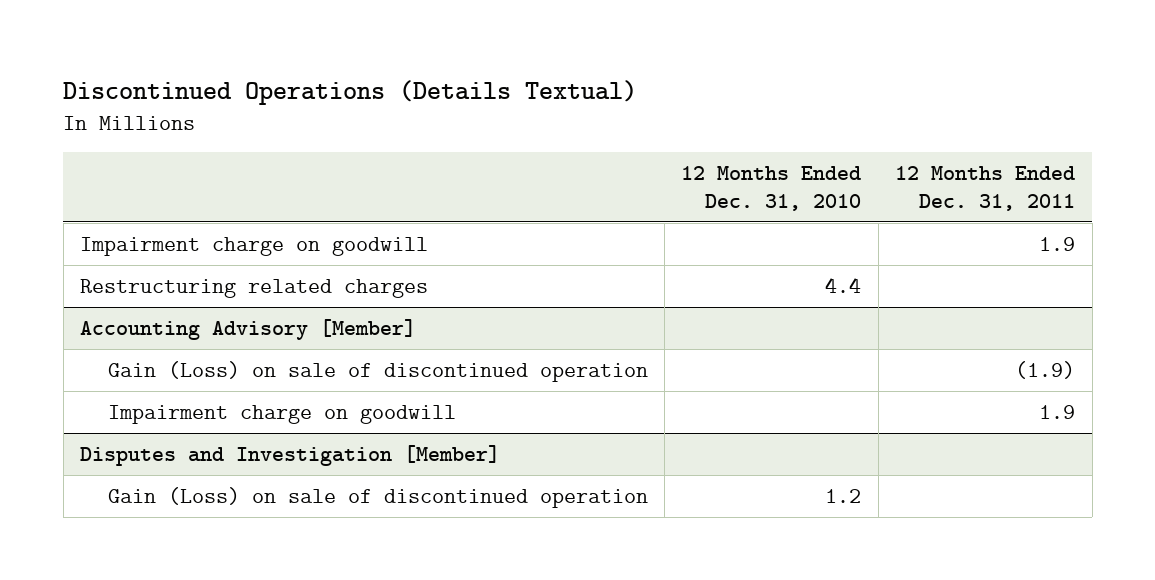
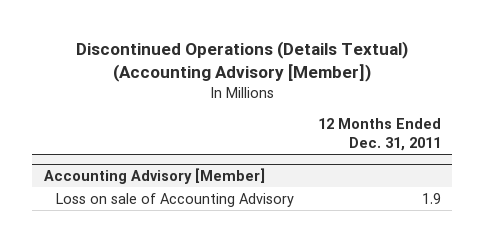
[63,79,638,105] Discontinued Operations (Details Textual) -> [76,40,409,82] Discontinued Operations (Details Textual) (Accounting Advisory [Member])
[681,166,862,211] 12 Months Ended Dec. 31, 2010 -> none
[79,236,428,256] Impairment charge on goodwill -> none
[79,278,428,298] Restructuring related charges -> none
[107,404,456,424] Impairment charge on goodwill -> none
[79,444,500,466] Disputes and Investigation [Member] -> none
[107,486,648,508] Gain (Loss) on sale of discontinued operation -> none
[107,360,648,382] Gain (Loss) on sale of discontinued operation -> [56,192,295,207] Loss on sale of Accounting Advisory
[1015,360,1076,379] (1.9) -> [421,192,441,204] 1.9

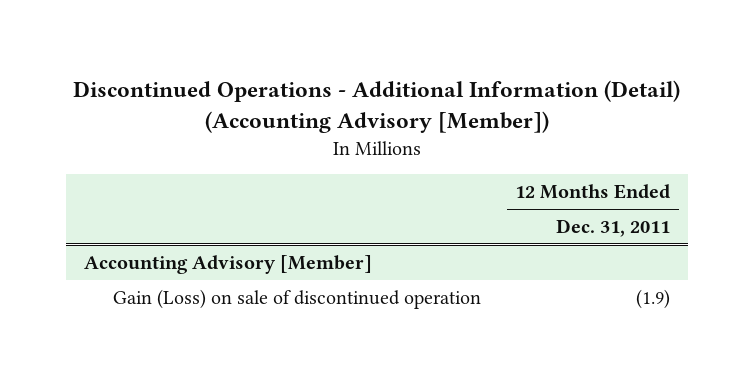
[76,40,409,82] Discontinued Operations (Details Textual) (Accounting Advisory [Member]) -> [72,80,680,133] Discontinued Operations - Additional Information (Detail) (Accounting Advisory [Member])
[56,192,295,207] Loss on sale of Accounting Advisory -> [112,288,481,309] Gain (Loss) on sale of discontinued operation
[421,192,441,204] 1.9 -> [636,288,671,309] (1.9)

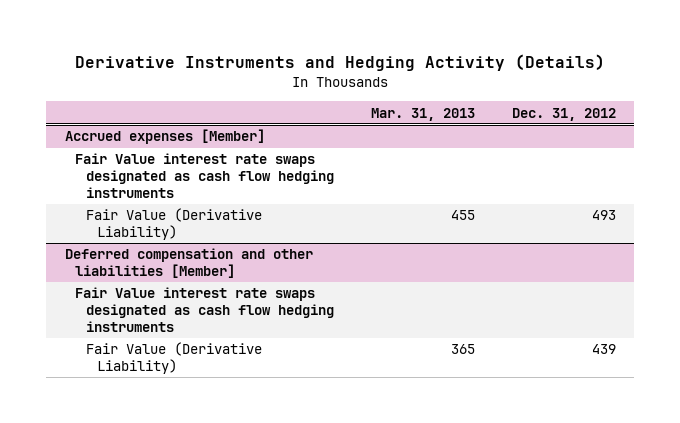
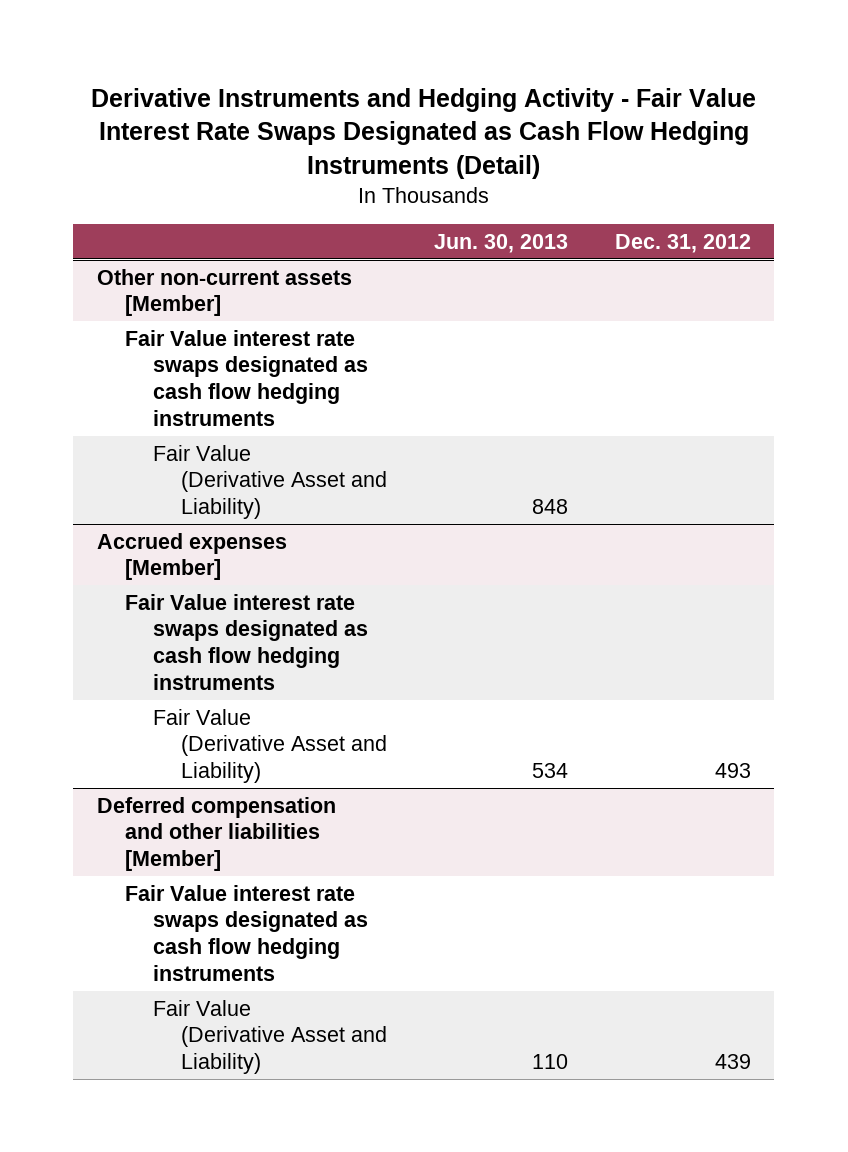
[75,54,606,72] Derivative Instruments and Hedging Activity (Details) -> [90,87,756,179] Derivative Instruments and Hedging Activity - Fair Value Interest Rate Swaps Designated as Cash Flow Hedging Instruments (Detail)
[370,107,475,121] Mar. 31, 2013 -> none
none -> [433,234,568,254] Jun. 30, 2013
none -> [96,268,352,317] Other non-current assets [Member]
none -> [124,329,368,426] Fair Value interest rate swaps designated as cash flow hedging instruments
none -> [152,444,387,520] Fair Value (Derivative Asset and Liability)
[86,208,263,241] Fair Value (Derivative Liability) -> [152,708,387,784] Fair Value (Derivative Asset and Liability)
[86,342,263,375] Fair Value (Derivative Liability) -> [152,999,387,1075] Fair Value (Derivative Asset and Liability)

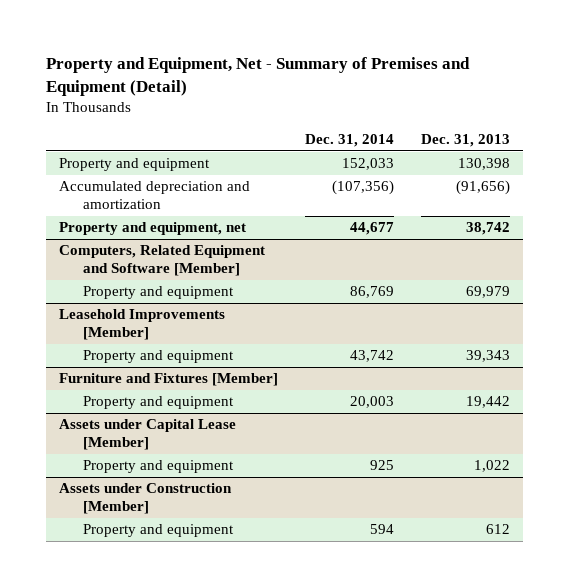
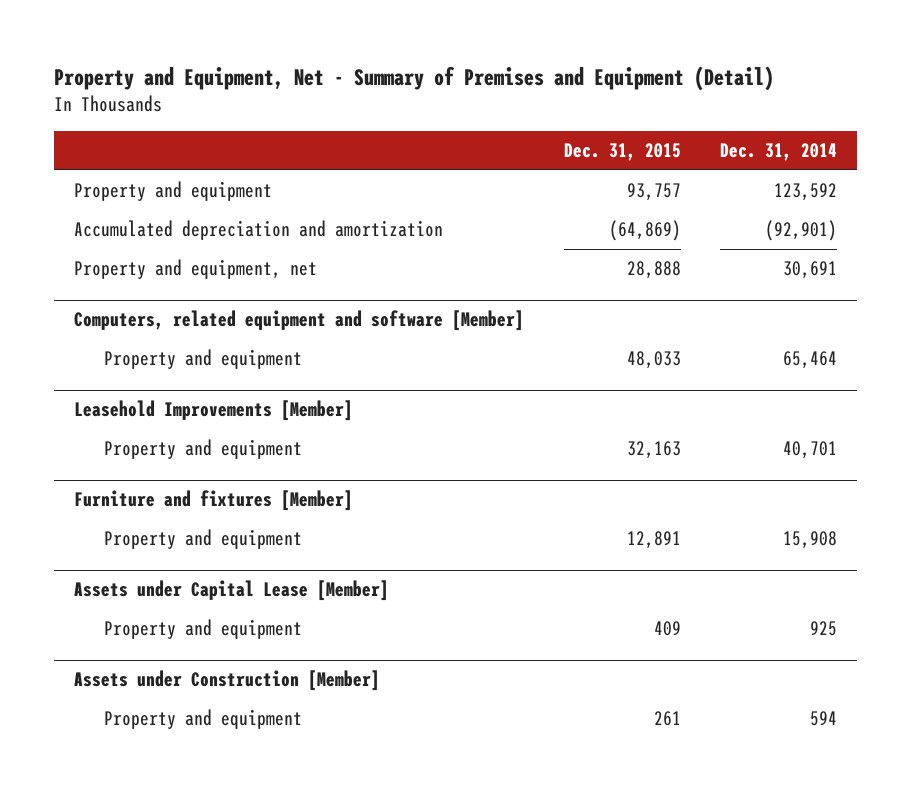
[420,133,510,147] Dec. 31, 2013 -> none
none -> [563,143,681,162] Dec. 31, 2015
[342,158,395,171] 152,033 -> [774,183,838,202] 123,592
[332,180,395,196] (107,356) -> [765,220,838,242] (92,901)
[350,222,395,236] 44,677 -> [783,261,838,280] 30,691
[59,245,266,276] Computers, Related Equipment and Software [Member] -> [73,310,524,332] Computers, related equipment and software [Member]
[350,286,395,299] 86,769 -> [783,351,838,370] 65,464
[350,350,395,363] 43,742 -> [783,441,838,460] 40,701
[59,373,279,387] Furniture and Fixtures [Member] -> [73,490,353,512] Furniture and fixtures [Member]
[350,396,395,409] 20,003 -> [783,531,838,550] 15,908

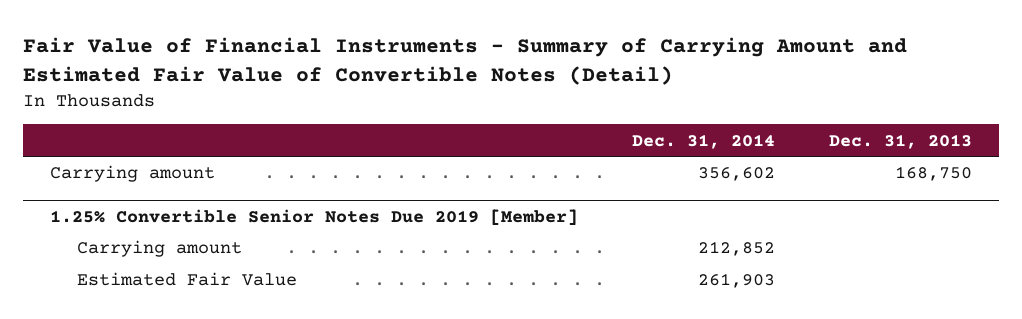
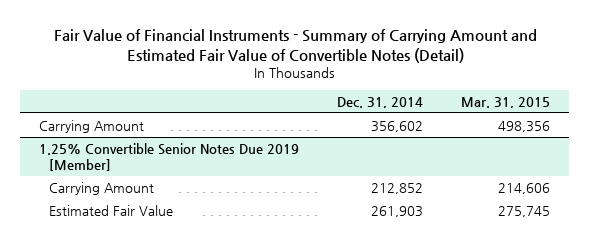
[828,133,972,149] Dec. 31, 2013 -> none
none -> [461,96,551,108] Mar. 31, 2015
[50,165,216,183] Carrying amount -> [38,120,144,134] Carrying Amount
[77,240,243,258] Carrying amount -> [48,182,154,196] Carrying Amount

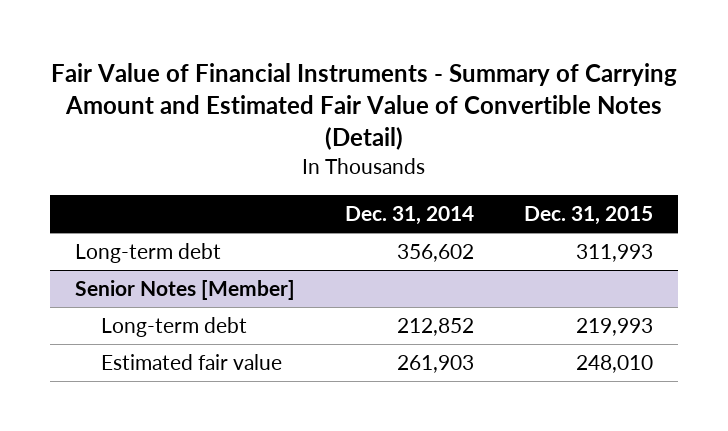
[461,96,551,108] Mar. 31, 2015 -> none
none -> [524,205,654,225] Dec. 31, 2015
[38,143,299,171] 1.25% Convertible Senior Notes Due 2019 [Member] -> none
[38,120,144,134] Carrying Amount -> [74,243,221,264] Long-term debt
none -> [74,280,295,301] Senior Notes [Member]
[48,182,154,196] Carrying Amount -> [101,317,248,338] Long-term debt
[48,205,173,217] Estimated Fair Value -> [101,354,283,371] Estimated fair value

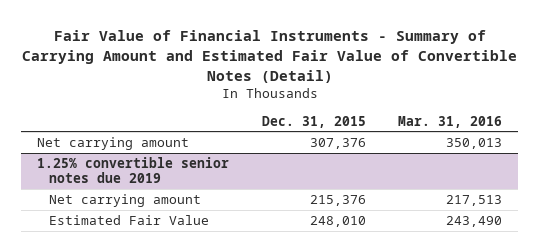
[344,205,474,225] Dec. 31, 2014 -> none
none -> [397,115,502,128] Mar. 31, 2016
[74,243,221,264] Long-term debt -> none
[74,280,295,301] Senior Notes [Member] -> none
[101,317,248,338] Long-term debt -> none
none -> [37,136,190,150] Net carrying amount
none -> [37,156,230,184] 1.25% convertible senior notes due 2019
none -> [49,193,202,207] Net carrying amount
[101,354,283,371] Estimated fair value -> [49,214,210,225] Estimated Fair Value

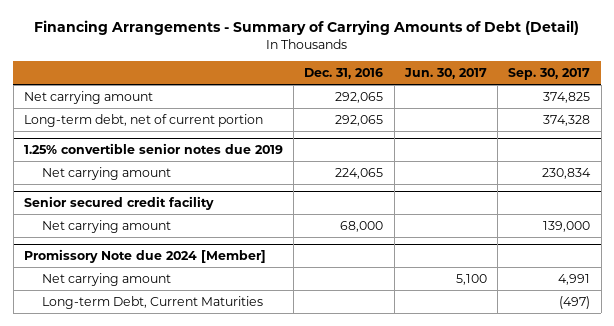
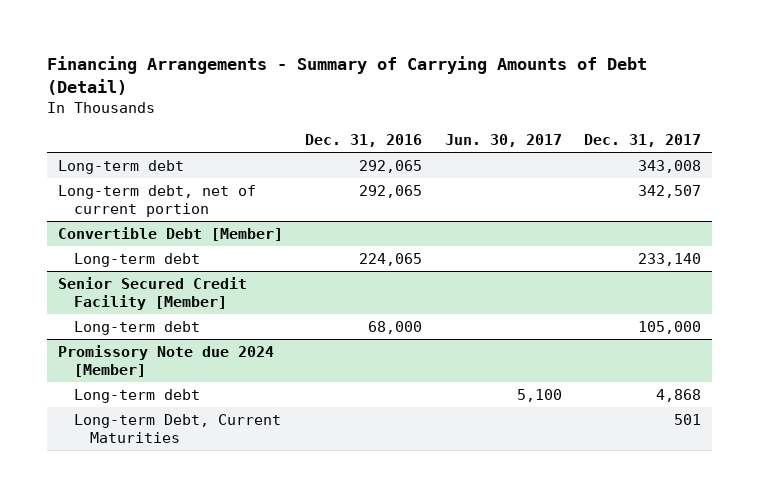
[508,68,591,81] Sep. 30, 2017 -> none
none -> [583,134,701,148] Dec. 31, 2017
[23,90,153,104] Net carrying amount -> [57,159,184,174] Long-term debt
[23,143,283,155] 1.25% convertible senior notes due 2019 -> [57,226,283,241] Convertible Debt [Member]
[42,166,172,180] Net carrying amount -> [73,252,200,267] Long-term debt
[23,196,214,211] Senior secured credit facility -> [57,276,247,311] Senior Secured Credit Facility [Member]
[42,219,172,233] Net carrying amount -> [73,320,200,335] Long-term debt
[42,272,172,286] Net carrying amount -> [73,388,200,403] Long-term debt

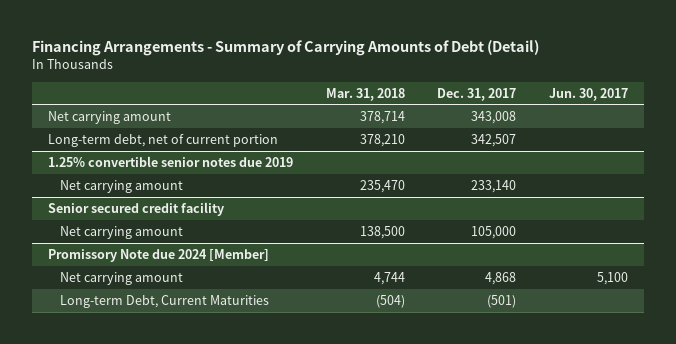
[305,134,423,148] Dec. 31, 2016 -> none
none -> [325,87,405,101] Mar. 31, 2018
[57,159,184,174] Long-term debt -> [48,110,172,124] Net carrying amount
[57,226,283,241] Convertible Debt [Member] -> [48,155,294,167] 1.25% convertible senior notes due 2019
[73,252,200,267] Long-term debt -> [59,179,183,193] Net carrying amount
[57,276,247,311] Senior Secured Credit Facility [Member] -> [48,201,225,216] Senior secured credit facility
[73,320,200,335] Long-term debt -> [59,225,183,239] Net carrying amount
[73,388,200,403] Long-term debt -> [59,271,183,285] Net carrying amount
[673,413,701,425] 501 -> [487,294,517,308] (501)

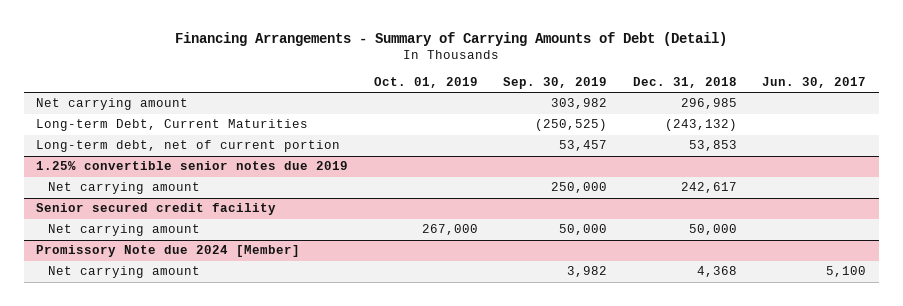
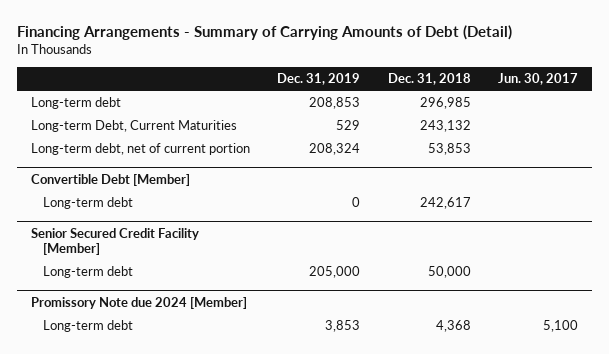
[373,76,478,88] Oct. 01, 2019 -> none
[503,76,608,89] Sep. 30, 2019 -> none
none -> [277,73,361,86] Dec. 31, 2019
[36,98,189,111] Net carrying amount -> [30,97,121,110] Long-term debt
[664,119,737,132] (243,132) -> [419,120,471,133] 243,132
[36,161,349,171] 1.25% convertible senior notes due 2019 -> [30,173,190,186] Convertible Debt [Member]
[47,182,200,195] Net carrying amount -> [43,197,134,210] Long-term debt
[36,203,277,216] Senior secured credit facility -> [30,227,199,255] Senior Secured Credit Facility [Member]
[47,224,200,237] Net carrying amount -> [43,266,134,279] Long-term debt
[47,266,200,279] Net carrying amount -> [43,320,134,333] Long-term debt

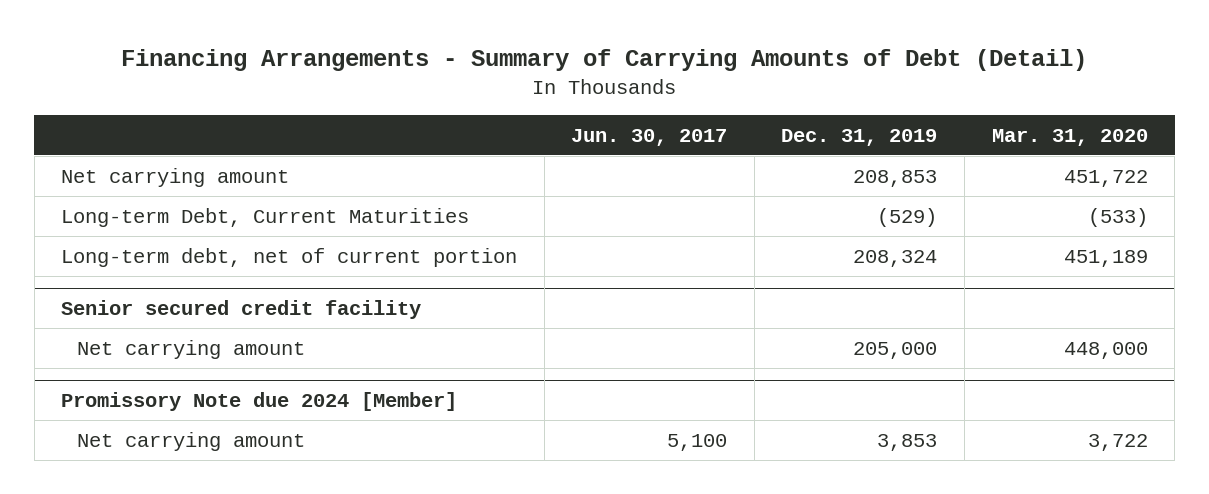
[387,73,471,86] Dec. 31, 2018 -> none
none -> [991,128,1148,146] Mar. 31, 2020
[30,97,121,110] Long-term debt -> [61,167,290,187] Net carrying amount
[336,120,361,131] 529 -> [877,207,938,227] (529)
[30,173,190,186] Convertible Debt [Member] -> none
[43,197,134,210] Long-term debt -> none
[43,266,134,279] Long-term debt -> none
[30,227,199,255] Senior Secured Credit Facility [Member] -> [61,300,422,320] Senior secured credit facility
none -> [76,339,305,359] Net carrying amount
[43,320,134,333] Long-term debt -> [76,431,305,451] Net carrying amount

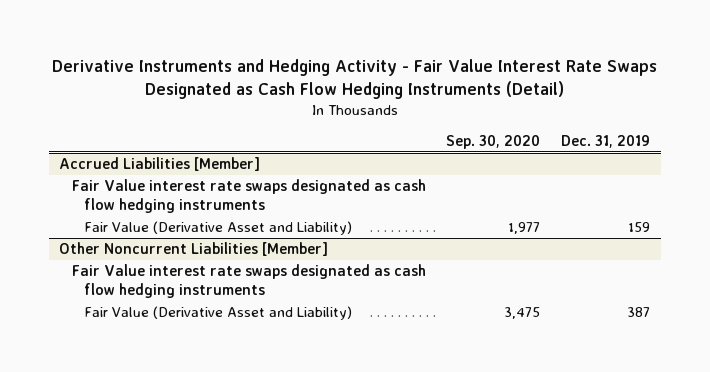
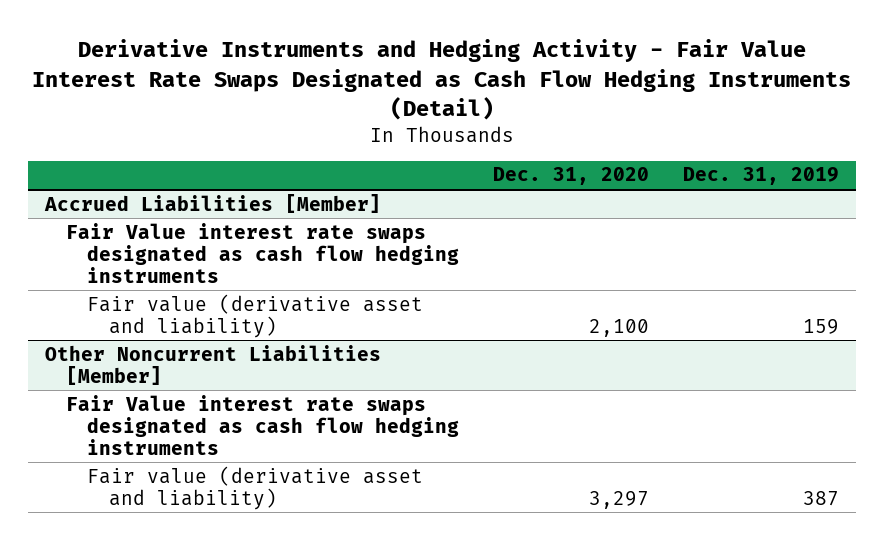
[446,134,541,149] Sep. 30, 2020 -> none
none -> [493,167,650,186] Dec. 31, 2020
[83,221,352,236] Fair Value (Derivative Asset and Liability) -> [87,293,424,338] Fair value (derivative asset and liability)
[83,306,352,321] Fair Value (Derivative Asset and Liability) -> [87,465,424,510] Fair value (derivative asset and liability)

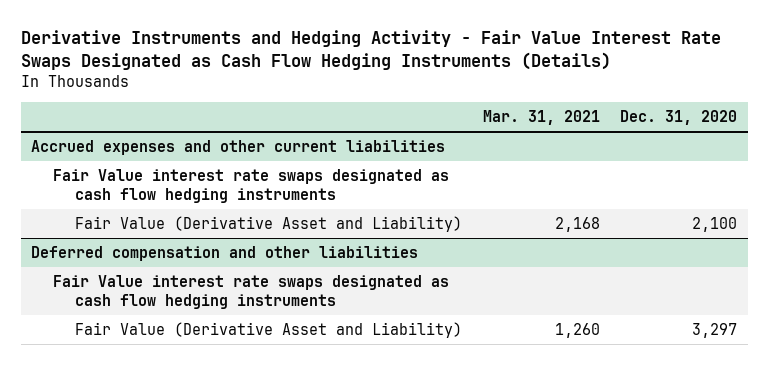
[31,39,851,121] Derivative Instruments and Hedging Activity - Fair Value Interest Rate Swaps Designated as Cash Flow Hedging Instruments (Detail) -> [20,29,721,70] Derivative Instruments and Hedging Activity - Fair Value Interest Rate Swaps Designated as Cash Flow Hedging Instruments (Details)
[682,167,839,186] Dec. 31, 2019 -> none
none -> [482,109,600,125] Mar. 31, 2021
[43,193,381,213] Accrued Liabilities [Member] -> [31,140,446,156] Accrued expenses and other current liabilities
[87,293,424,338] Fair value (derivative asset and liability) -> [74,216,462,233] Fair Value (Derivative Asset and Liability)
[44,344,381,385] Other Noncurrent Liabilities [Member] -> [31,246,419,262] Deferred compensation and other liabilities
[87,465,424,510] Fair value (derivative asset and liability) -> [74,322,462,339] Fair Value (Derivative Asset and Liability)

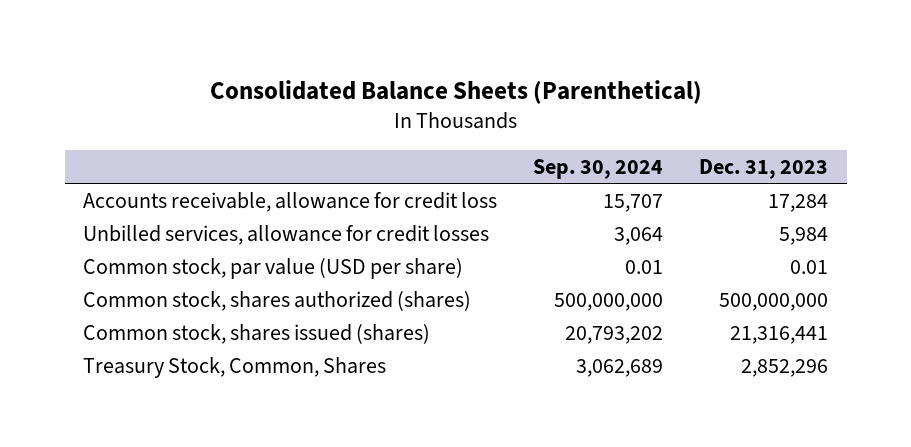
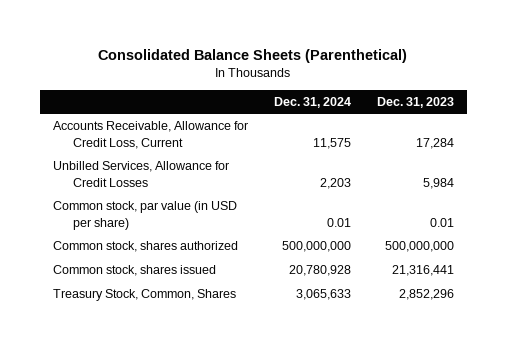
[533,158,664,179] Sep. 30, 2024 -> none
none -> [273,96,351,108] Dec. 31, 2024
[82,191,497,212] Accounts receivable, allowance for credit loss -> [52,121,248,149] Accounts Receivable, Allowance for Credit Loss, Current
[82,224,489,245] Unbilled services, allowance for credit losses -> [52,161,229,187] Unbilled Services, Allowance for Credit Losses
[82,257,463,279] Common stock, par value (USD per share) -> [52,201,237,230] Common stock, par value (in USD per share)
[82,290,471,311] Common stock, shares authorized (shares) -> [52,241,238,253] Common stock, shares authorized
[82,323,430,344] Common stock, shares issued (shares) -> [52,265,216,277] Common stock, shares issued

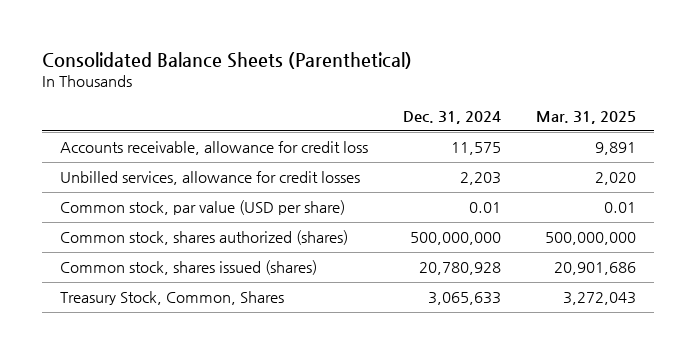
[376,96,454,108] Dec. 31, 2023 -> none
none -> [536,111,637,125] Mar. 31, 2025
[52,121,248,149] Accounts Receivable, Allowance for Credit Loss, Current -> [59,141,368,156] Accounts receivable, allowance for credit loss
[52,161,229,187] Unbilled Services, Allowance for Credit Losses -> [59,171,360,186] Unbilled services, allowance for credit losses
[52,201,237,230] Common stock, par value (in USD per share) -> [59,200,345,216] Common stock, par value (USD per share)
[52,241,238,253] Common stock, shares authorized -> [59,230,348,246] Common stock, shares authorized (shares)
[52,265,216,277] Common stock, shares issued -> [59,260,317,276] Common stock, shares issued (shares)

